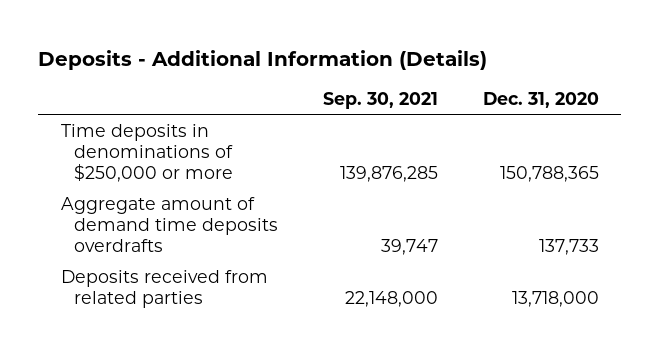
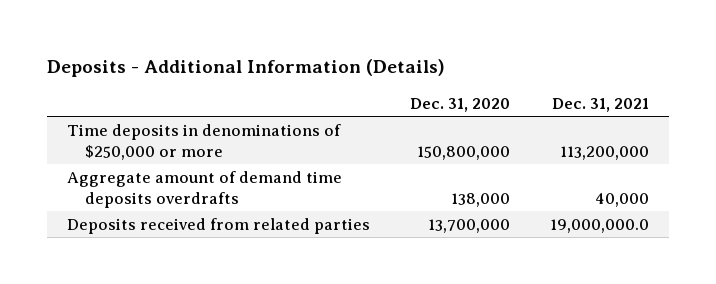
[322,91,438,109] Sep. 30, 2021 -> none
none -> [551,97,649,112] Dec. 31, 2021
[499,165,599,182] 150,788,365 -> [416,145,510,160] 150,800,000
[538,238,599,255] 137,733 -> [450,192,510,207] 138,000
[511,290,599,307] 13,718,000 -> [427,218,510,233] 13,700,000

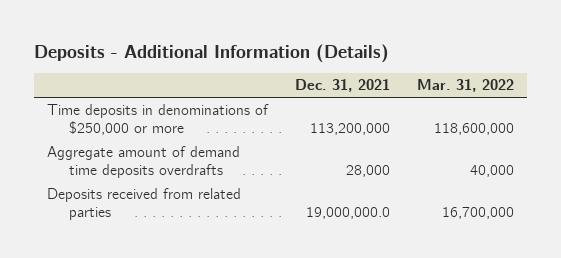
[409,97,510,112] Dec. 31, 2020 -> none
none -> [416,79,514,93] Mar. 31, 2022
[594,192,649,207] 40,000 -> [346,165,391,178] 28,000

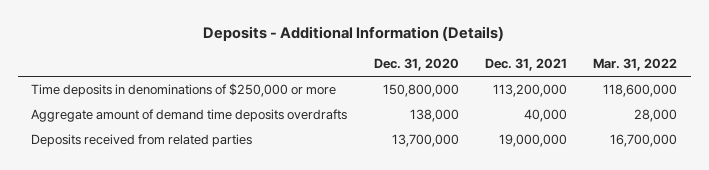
none -> [373,58,459,72] Dec. 31, 2020
[346,165,391,178] 28,000 -> [524,109,568,123] 40,000
[469,165,514,178] 40,000 -> [634,109,678,123] 28,000
[306,207,391,220] 19,000,000.0 -> [499,134,568,148] 19,000,000

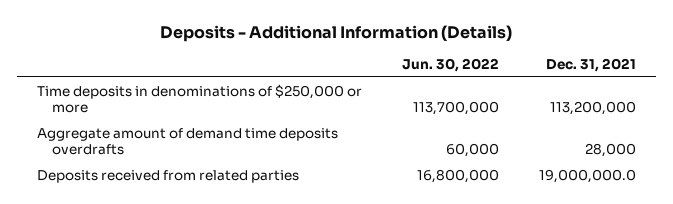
[373,58,459,72] Dec. 31, 2020 -> none
[593,58,678,72] Mar. 31, 2022 -> none
none -> [401,58,499,73] Jun. 30, 2022
[524,109,568,123] 40,000 -> [585,143,637,158] 28,000
[499,134,568,148] 19,000,000 -> [539,168,637,183] 19,000,000.0

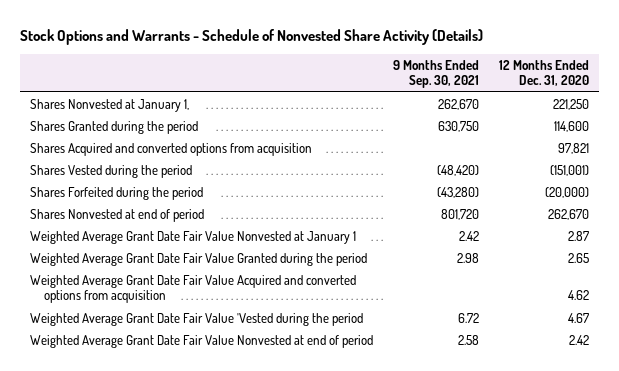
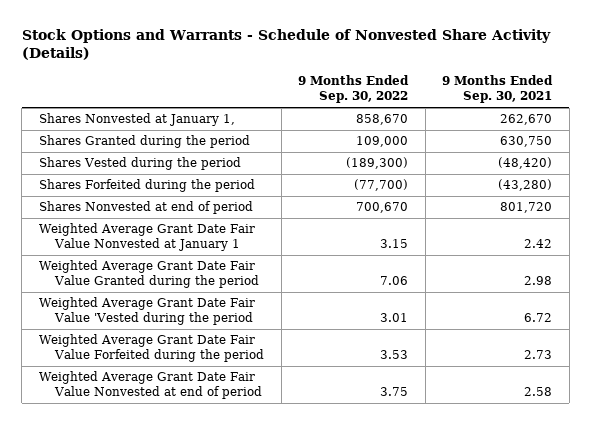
[499,59,590,87] 12 Months Ended Dec. 31, 2020 -> none
none -> [298,75,410,104] 9 Months Ended Sep. 30, 2022
[30,142,313,156] Shares Acquired and converted options from acquisition -> none
[30,274,357,304] Weighted Average Grant Date Fair Value Acquired and converted options from acquisition -> none
none -> [38,334,264,363] Weighted Average Grant Date Fair Value Forfeited during the period

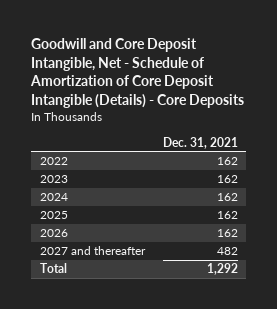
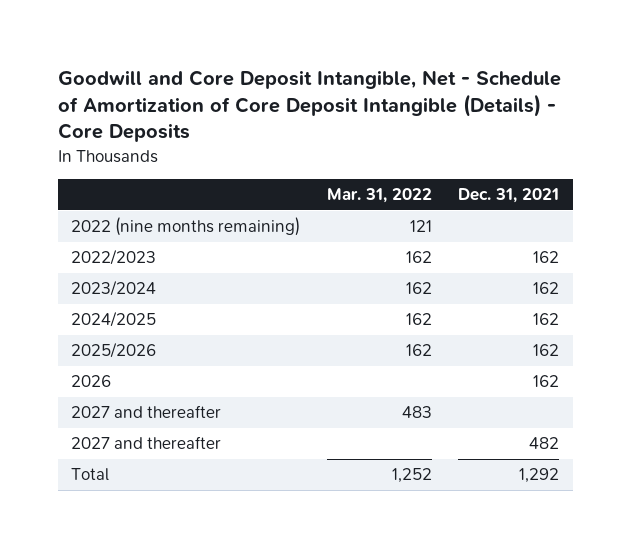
none -> [326,188,432,204] Mar. 31, 2022
none -> [71,217,301,237] 2022 (nine months remaining)
[39,157,68,166] 2022 -> [71,249,157,266] 2022/2023
[39,175,68,184] 2023 -> [71,280,157,297] 2023/2024
[39,193,68,202] 2024 -> [71,311,157,328] 2024/2025
[39,211,68,220] 2025 -> [71,342,157,359] 2025/2026
none -> [71,405,222,419] 2027 and thereafter

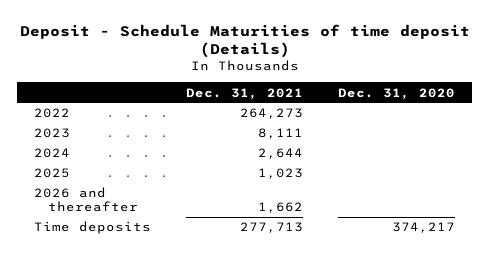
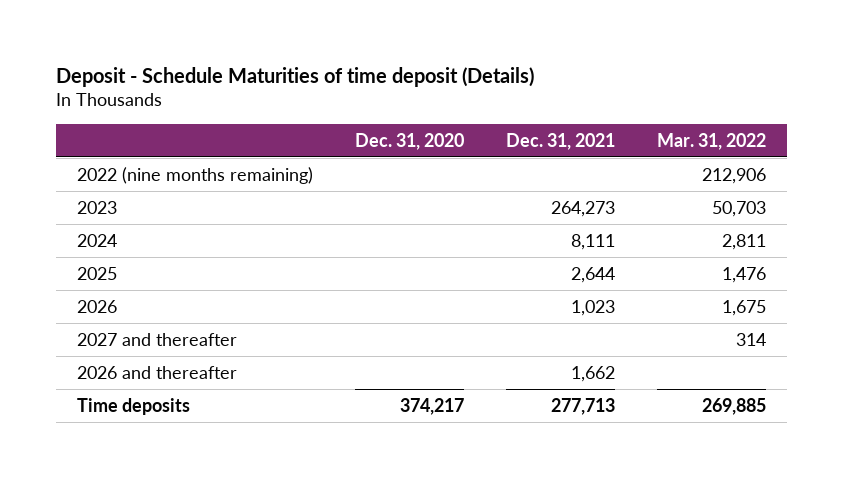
none -> [656,132,766,150] Mar. 31, 2022
none -> [76,166,313,184] 2022 (nine months remaining)
[34,108,71,119] 2022 -> [76,200,117,214] 2023
[34,128,71,139] 2023 -> [76,233,117,247] 2024
[34,148,71,159] 2024 -> [76,266,117,280] 2025
[34,168,71,179] 2025 -> [76,299,117,313] 2026
none -> [76,332,237,346] 2027 and thereafter

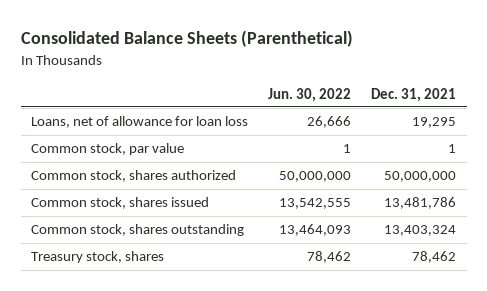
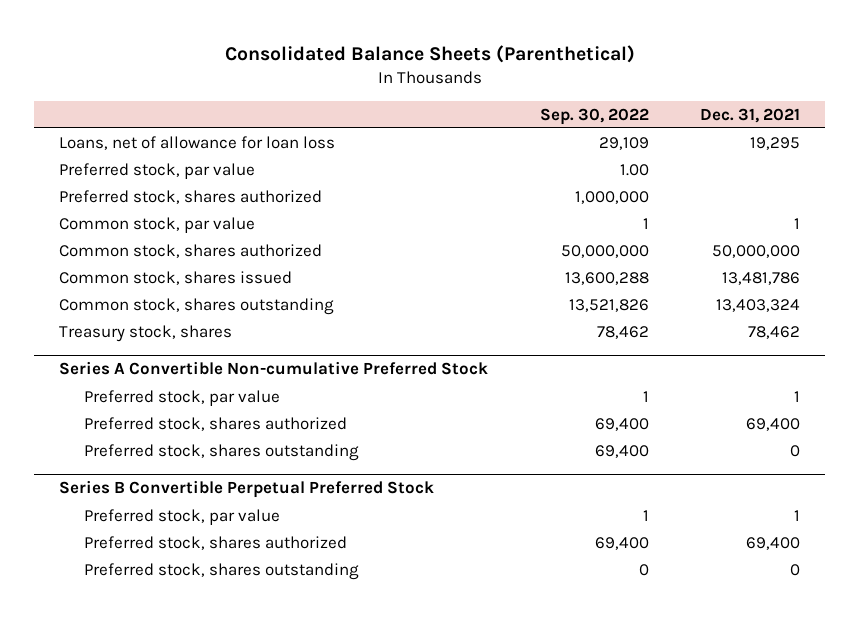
[268,87,352,102] Jun. 30, 2022 -> none
none -> [539,107,649,125] Sep. 30, 2022
none -> [59,163,256,180] Preferred stock, par value
none -> [59,190,323,205] Preferred stock, shares authorized
none -> [59,361,489,376] Series A Convertible Non-cumulative Preferred Stock
none -> [84,390,281,407] Preferred stock, par value
none -> [84,417,348,432] Preferred stock, shares authorized
none -> [84,444,360,462] Preferred stock, shares outstanding
none -> [59,480,435,499] Series B Convertible Perpetual Preferred Stock
none -> [84,509,281,526] Preferred stock, par value
none -> [84,536,348,551] Preferred stock, shares authorized
none -> [84,563,360,581] Preferred stock, shares outstanding

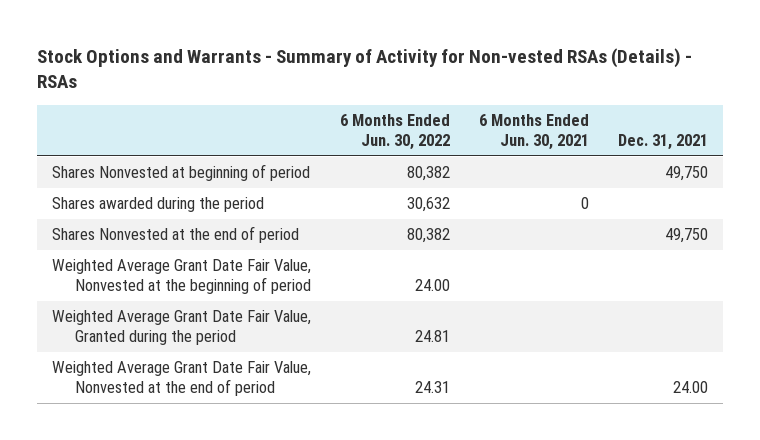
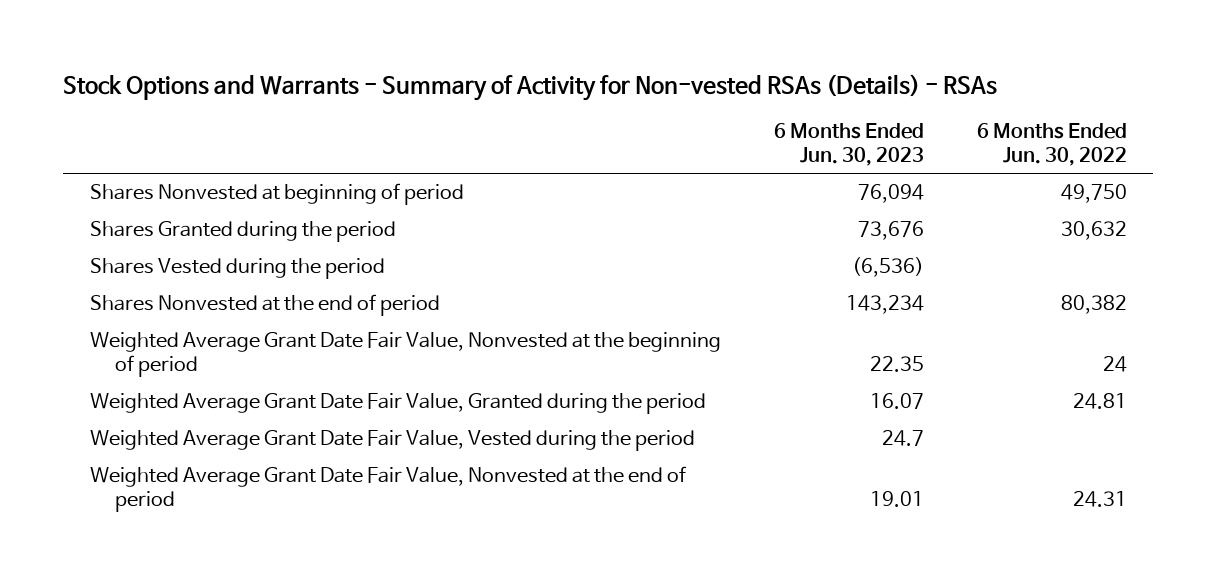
[479,113,590,151] 6 Months Ended Jun. 30, 2021 -> none
[618,134,709,151] Dec. 31, 2021 -> none
none -> [773,123,924,167] 6 Months Ended Jun. 30, 2023
[406,166,450,182] 80,382 -> [1060,184,1127,204] 49,750
[51,197,264,213] Shares awarded during the period -> [89,221,396,243] Shares Granted during the period
none -> [89,258,385,280] Shares Vested during the period
[414,279,450,292] 24.00 -> [1102,356,1127,373] 24
none -> [89,430,695,452] Weighted Average Grant Date Fair Value, Vested during the period

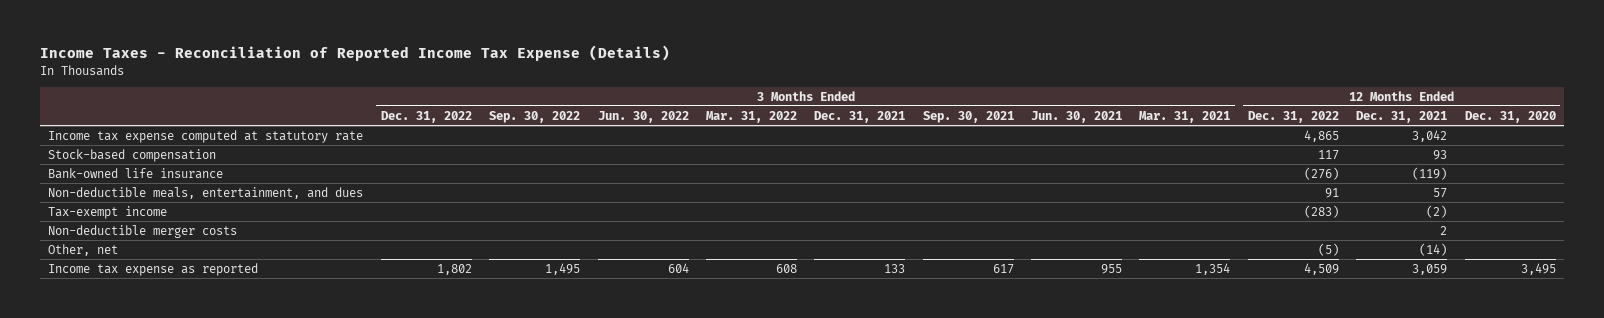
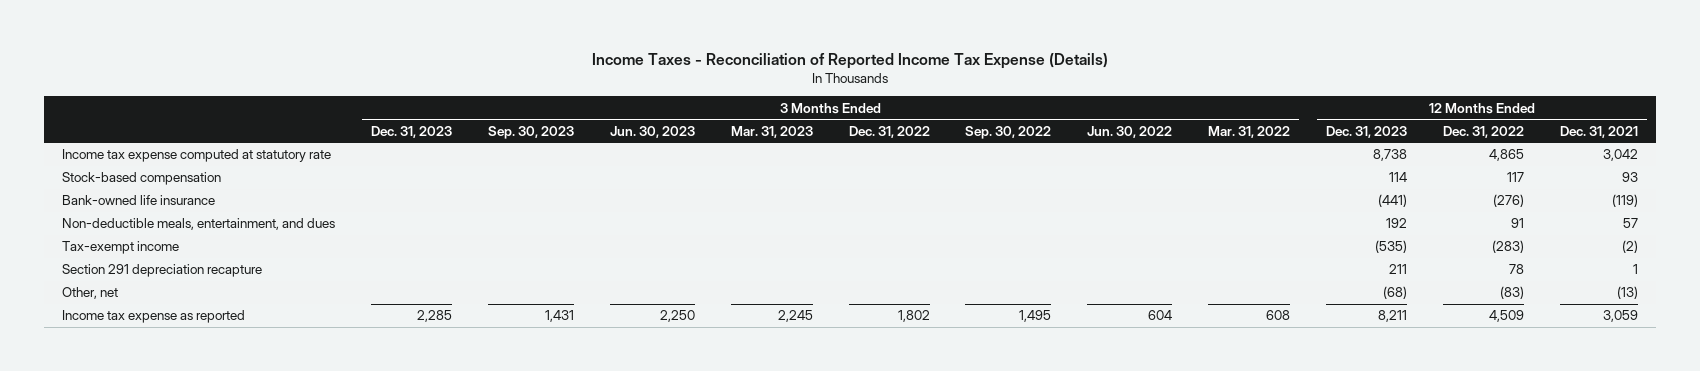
[814,110,906,123] Dec. 31, 2021 -> none
[922,110,1014,123] Sep. 30, 2021 -> none
[1031,110,1123,123] Jun. 30, 2021 -> none
[1139,110,1231,123] Mar. 31, 2021 -> none
[1464,110,1556,123] Dec. 31, 2020 -> none
none -> [370,125,452,138] Dec. 31, 2023
none -> [487,125,574,139] Sep. 30, 2023
none -> [609,125,695,138] Jun. 30, 2023
none -> [730,125,813,138] Mar. 31, 2023
none -> [1326,125,1408,138] Dec. 31, 2023
[48,224,238,238] Non-deductible merger costs -> none
none -> [61,264,262,278] Section 291 depreciation recapture
[1317,242,1339,256] (5) -> [1500,286,1525,300] (83)
[1419,242,1448,256] (14) -> [1617,286,1639,300] (13)

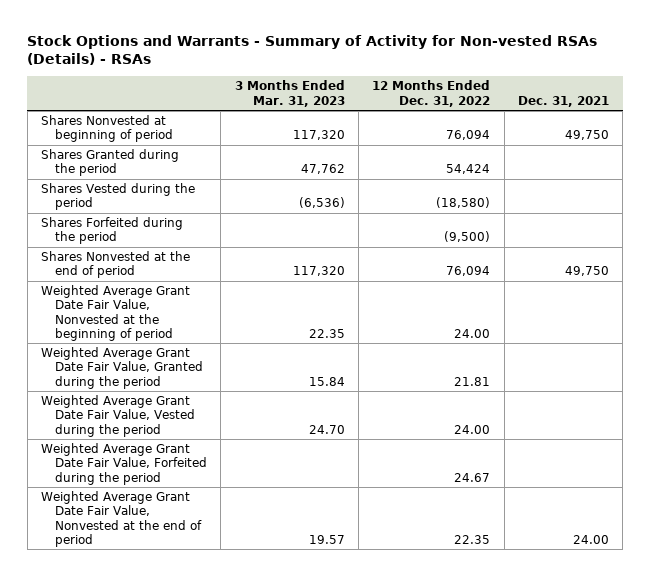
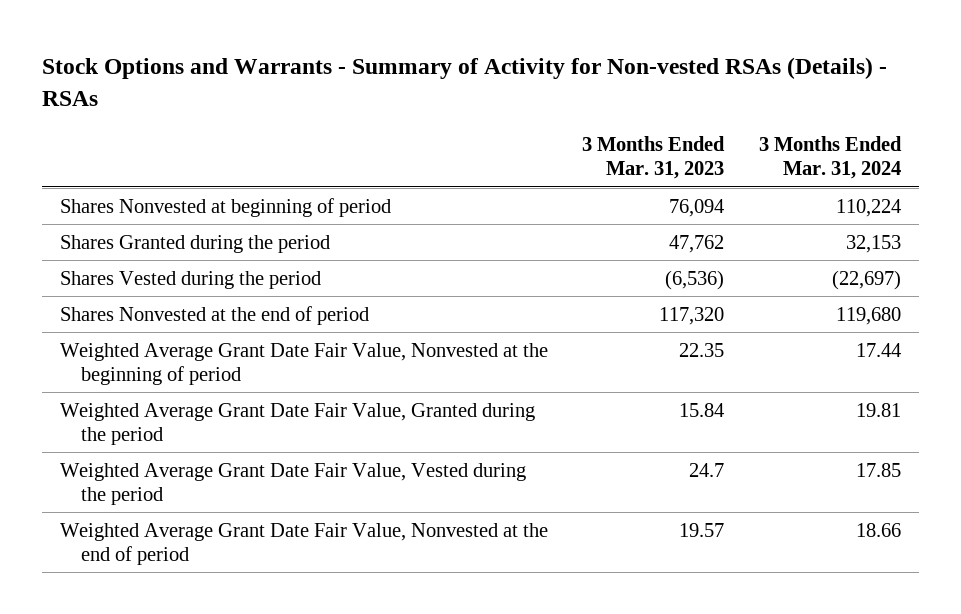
[372,80,491,107] 12 Months Ended Dec. 31, 2022 -> none
[517,95,609,107] Dec. 31, 2021 -> none
none -> [759,135,903,180] 3 Months Ended Mar. 31, 2024
[292,130,345,141] 117,320 -> [669,198,725,217] 76,094
[40,217,183,245] Shares Forfeited during the period -> none
[40,443,208,485] Weighted Average Grant Date Fair Value, Forfeited during the period -> none
[308,424,345,434] 24.70 -> [689,462,725,477] 24.7

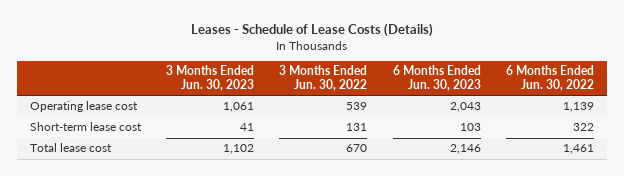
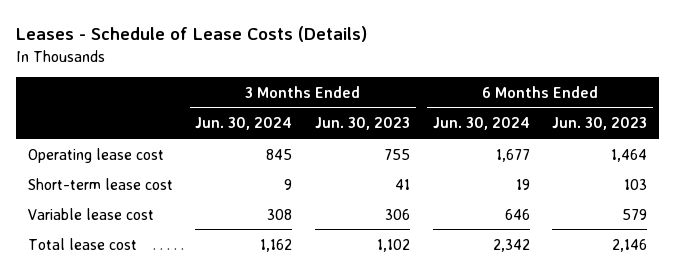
[279,65,368,91] 3 Months Ended Jun. 30, 2022 -> none
[506,65,595,91] 6 Months Ended Jun. 30, 2022 -> none
none -> [195,117,293,131] Jun. 30, 2024
none -> [432,117,530,131] Jun. 30, 2024
[222,102,254,113] 1,061 -> [383,148,410,160] 755
[449,102,481,113] 2,043 -> [611,148,648,162] 1,464
none -> [27,207,154,220] Variable lease cost

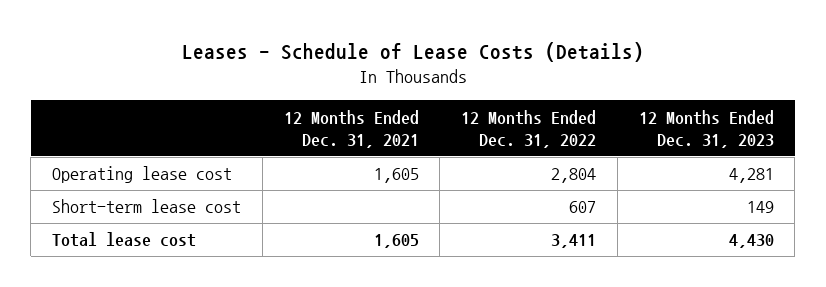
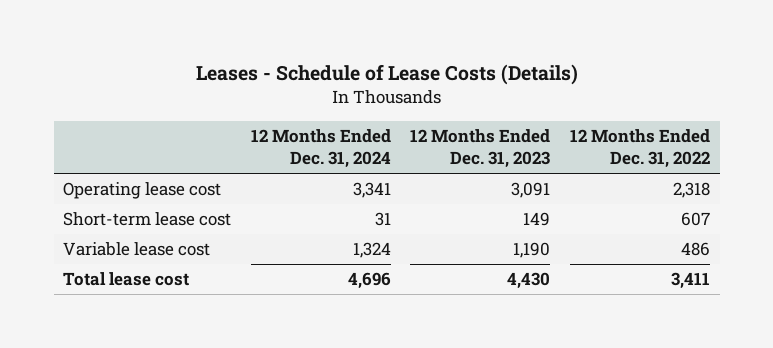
[283,109,419,148] 12 Months Ended Dec. 31, 2021 -> none
none -> [250,128,391,168] 12 Months Ended Dec. 31, 2024
[551,168,597,184] 2,804 -> [672,182,710,199] 2,318
[728,168,774,184] 4,281 -> [511,182,551,199] 3,091
none -> [63,242,211,257] Variable lease cost

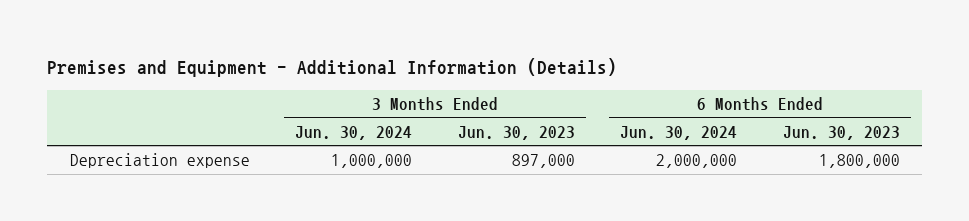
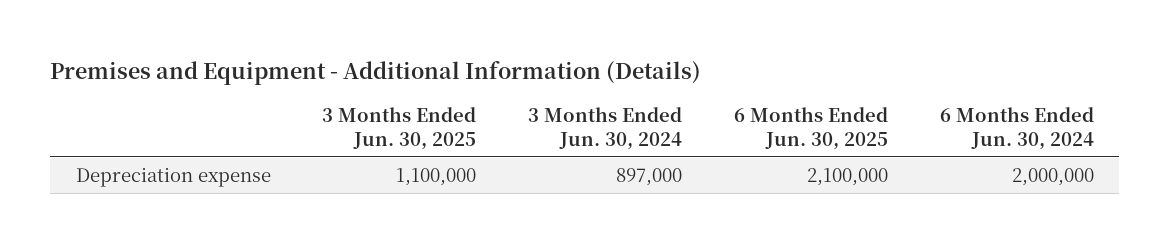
[457,125,575,140] Jun. 30, 2023 -> none
[782,125,900,140] Jun. 30, 2023 -> none
none -> [322,107,477,150] 3 Months Ended Jun. 30, 2025
none -> [733,107,888,150] 6 Months Ended Jun. 30, 2025
[331,154,413,169] 1,000,000 -> [616,168,683,187] 897,000

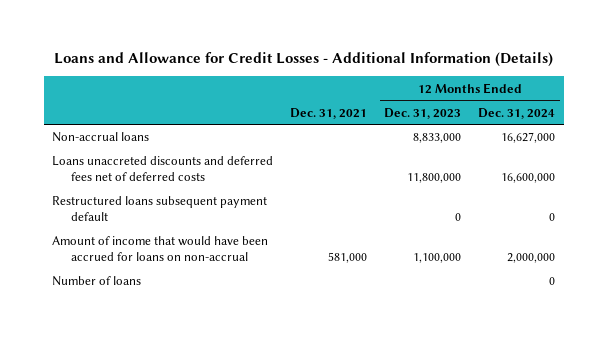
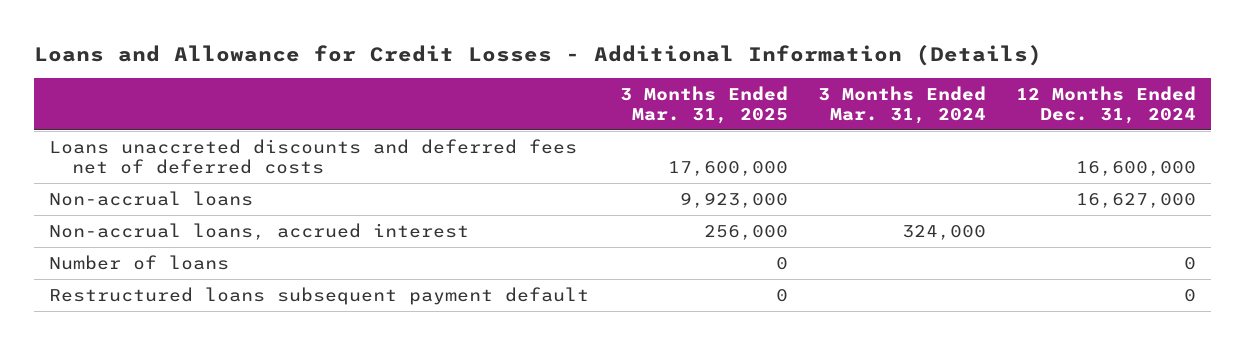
[290,107,368,119] Dec. 31, 2021 -> none
[384,107,462,119] Dec. 31, 2023 -> none
none -> [619,85,788,124] 3 Months Ended Mar. 31, 2025
none -> [817,85,986,124] 3 Months Ended Mar. 31, 2024
[52,236,269,262] Amount of income that would have been accrued for loans on non-accrual -> none
[52,132,150,143] Non-accrual loans -> [49,191,254,207] Non-accrual loans
none -> [49,223,470,241] Non-accrual loans, accrued interest
[52,196,268,222] Restructured loans subsequent payment default -> [49,287,590,306] Restructured loans subsequent payment default

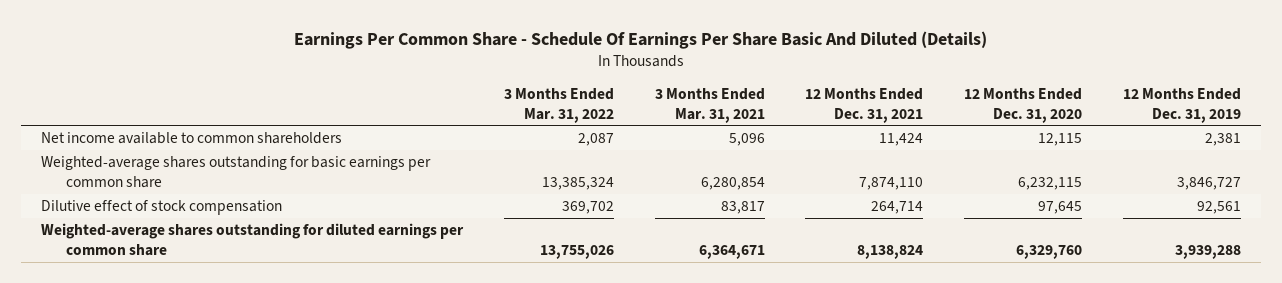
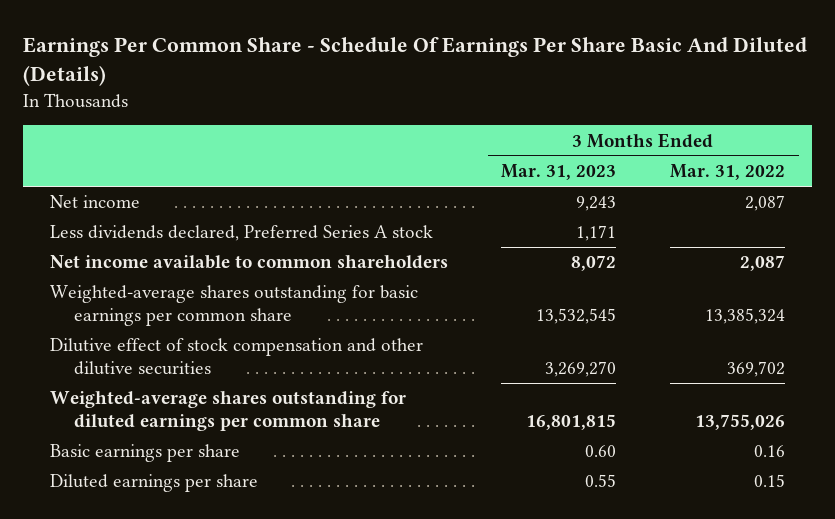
[654,87,765,123] 3 Months Ended Mar. 31, 2021 -> none
[805,87,924,123] 12 Months Ended Dec. 31, 2021 -> none
[964,87,1083,123] 12 Months Ended Dec. 31, 2020 -> none
[1122,87,1241,123] 12 Months Ended Dec. 31, 2019 -> none
none -> [501,164,617,181] Mar. 31, 2023
none -> [49,195,140,209] Net income
none -> [49,225,433,242] Less dividends declared, Preferred Series A stock
[41,199,283,215] Dilutive effect of stock compensation -> [49,338,423,376] Dilutive effect of stock compensation and other dilutive securities
none -> [49,444,240,463] Basic earnings per share
none -> [49,474,258,493] Diluted earnings per share

